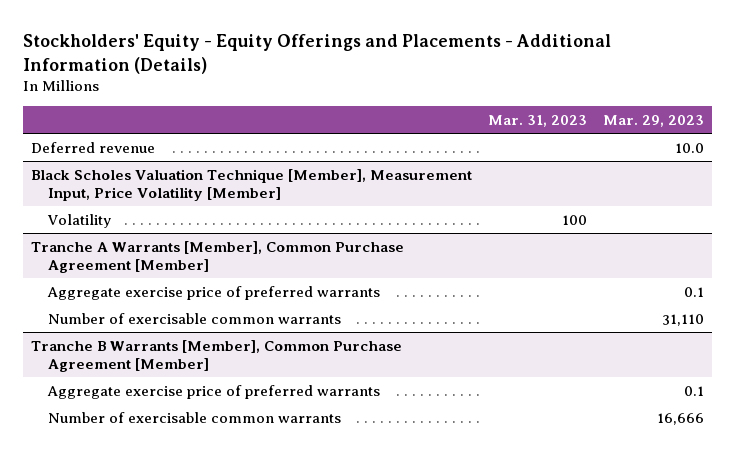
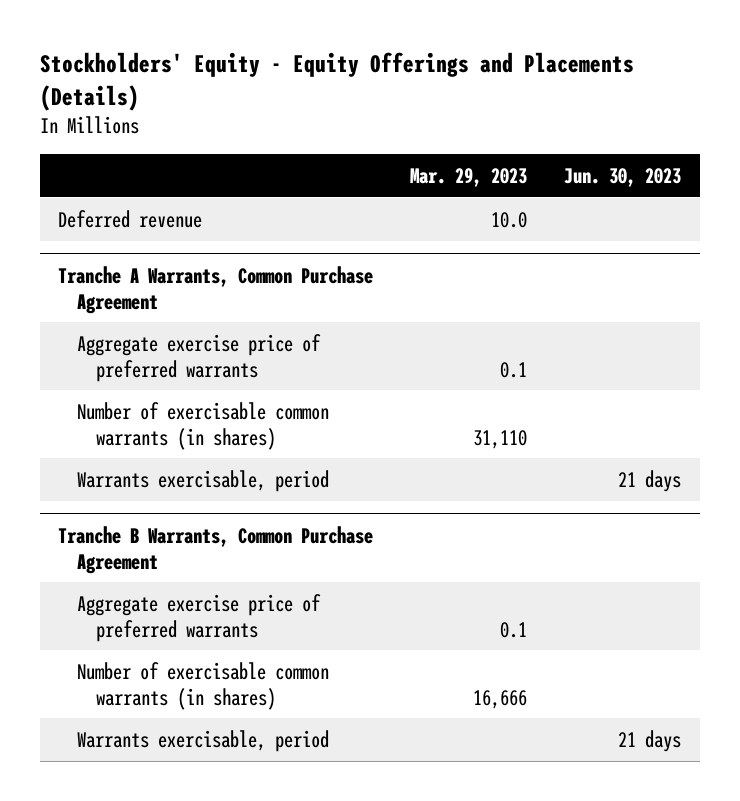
[23,33,612,74] Stockholders' Equity - Equity Offerings and Placements - Additional Information (Details) -> [39,52,634,112] Stockholders' Equity - Equity Offerings and Placements (Details)
[488,115,588,128] Mar. 31, 2023 -> none
none -> [564,167,682,187] Jun. 30, 2023
[31,168,473,201] Black Scholes Valuation Technique [Member], Measurement Input, Price Volatility [Member] -> none
[46,213,111,228] Volatility -> none
[31,240,405,273] Tranche A Warrants [Member], Common Purchase Agreement [Member] -> [58,265,374,314] Tranche A Warrants, Common Purchase Agreement
[47,312,341,324] Number of exercisable common warrants -> [77,401,330,450] Number of exercisable common warrants (in shares)
none -> [77,469,330,492] Warrants exercisable, period
[31,339,403,372] Tranche B Warrants [Member], Common Purchase Agreement [Member] -> [58,525,374,574] Tranche B Warrants, Common Purchase Agreement
[47,411,341,423] Number of exercisable common warrants -> [77,661,330,710] Number of exercisable common warrants (in shares)
none -> [77,729,330,752] Warrants exercisable, period

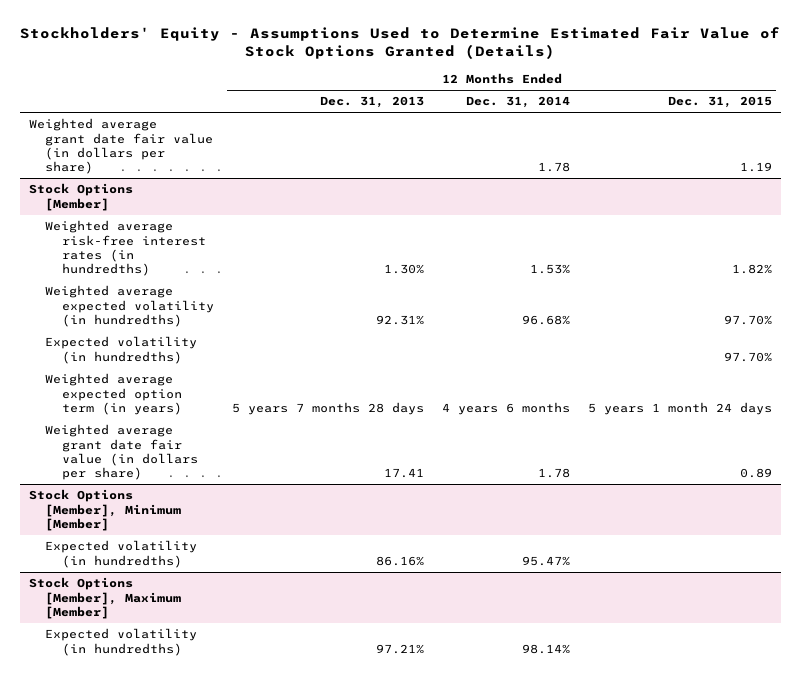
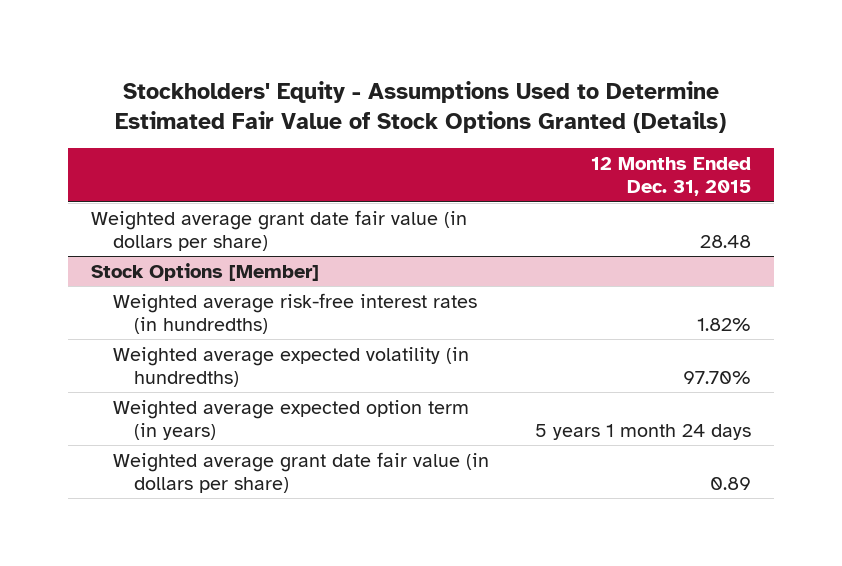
[319,96,424,109] Dec. 31, 2013 -> none
[465,96,570,109] Dec. 31, 2014 -> none
[739,162,772,173] 1.19 -> [699,234,751,248] 28.48
[45,336,198,364] Expected volatility (in hundredths) -> none
[28,489,182,531] Stock Options [Member], Minimum [Member] -> none
[45,540,198,568] Expected volatility (in hundredths) -> none
[28,577,182,619] Stock Options [Member], Maximum [Member] -> none
[45,628,198,656] Expected volatility (in hundredths) -> none

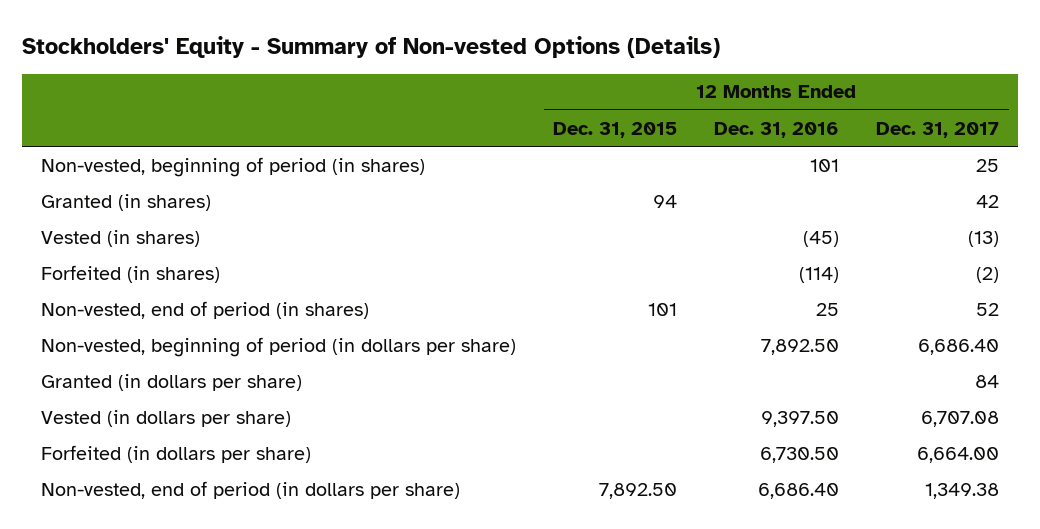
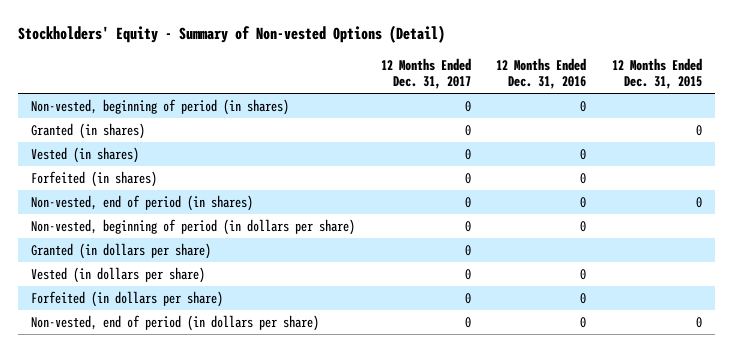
[22,35,721,58] Stockholders' Equity - Summary of Non-vested Options (Details) -> [18,25,446,44] Stockholders' Equity - Summary of Non-vested Options (Detail)
[810,158,840,172] 101 -> [580,100,587,112] 0
[976,158,1000,172] 25 -> [464,100,471,112] 0
[653,194,678,208] 94 -> [695,124,702,136] 0
[976,194,1000,208] 42 -> [464,124,471,136] 0
[803,230,840,247] (45) -> [580,148,587,160] 0
[968,230,1000,247] (13) -> [464,148,471,160] 0
[799,266,840,283] (114) -> [580,172,587,184] 0
[976,266,1000,283] (2) -> [464,172,471,184] 0
[648,302,678,316] 101 -> [695,196,702,208] 0
[816,302,840,316] 25 -> [580,196,587,208] 0
[976,302,1000,316] 52 -> [464,196,471,208] 0
[761,338,840,355] 7,892.50 -> [580,220,587,232] 0
[918,338,1000,355] 6,686.40 -> [464,220,471,232] 0
[975,374,1000,388] 84 -> [464,244,471,256] 0
[761,410,840,427] 9,397.50 -> [580,268,587,280] 0
[921,410,1000,427] 6,707.08 -> [464,268,471,280] 0
[760,446,840,463] 6,730.50 -> [580,292,587,304] 0
[917,446,1000,463] 6,664.00 -> [464,292,471,304] 0
[599,482,678,499] 7,892.50 -> [695,316,702,328] 0
[758,482,840,499] 6,686.40 -> [580,316,587,328] 0
[925,482,1000,499] 1,349.38 -> [464,316,471,328] 0

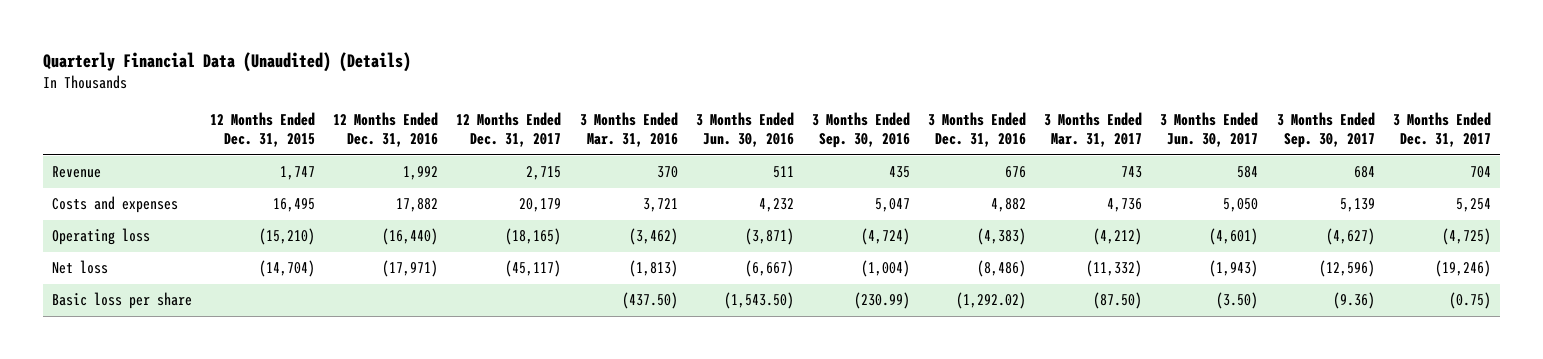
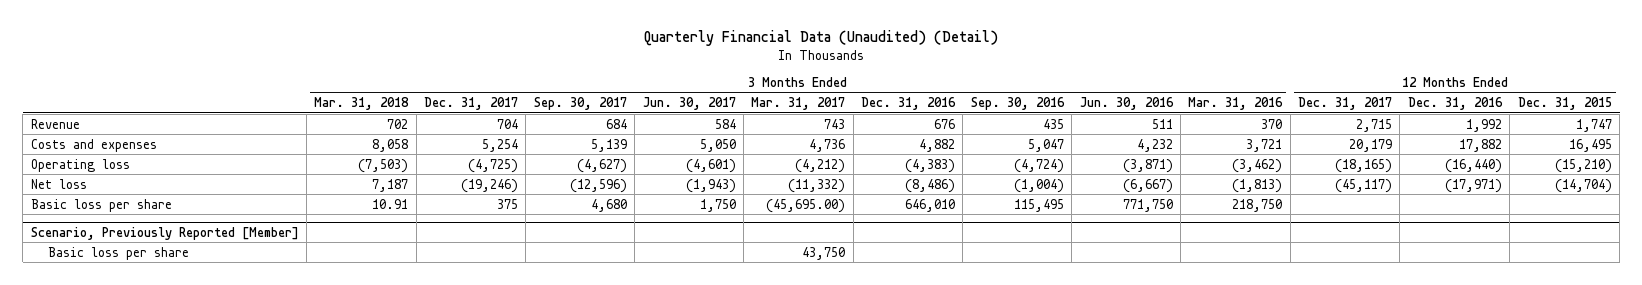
[42,52,411,73] Quarterly Financial Data (Unaudited) (Details) -> [644,30,999,47] Quarterly Financial Data (Unaudited) (Detail)
none -> [314,97,410,111] Mar. 31, 2018
[621,292,678,310] (437.50) -> [1232,198,1283,212] 218,750
[723,292,794,310] (1,543.50) -> [1122,198,1173,212] 771,750
[853,292,910,310] (230.99) -> [1013,198,1064,212] 115,495
[956,292,1027,310] (1,292.02) -> [905,198,956,212] 646,010
[1093,292,1143,310] (87.50) -> [766,198,846,213] (45,695.00)
[1216,292,1259,310] (3.50) -> [699,198,736,212] 1,750
[1332,292,1375,310] (9.36) -> [590,198,627,212] 4,680
[1448,292,1491,310] (0.75) -> [497,198,519,209] 375
none -> [30,226,299,240] Scenario, Previously Reported [Member]
none -> [47,246,189,260] Basic loss per share

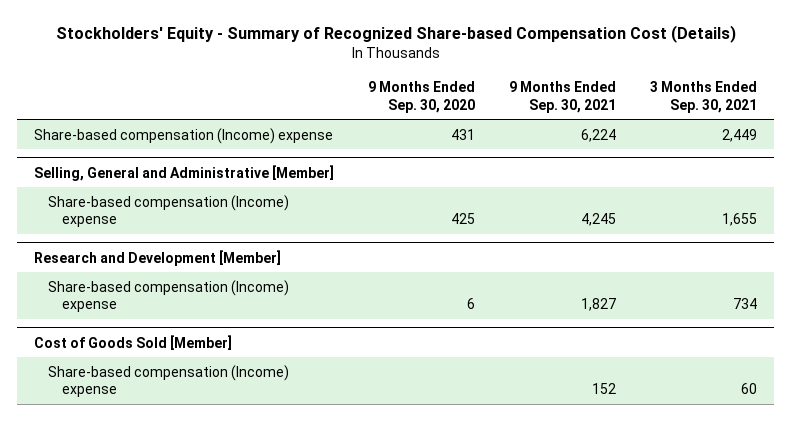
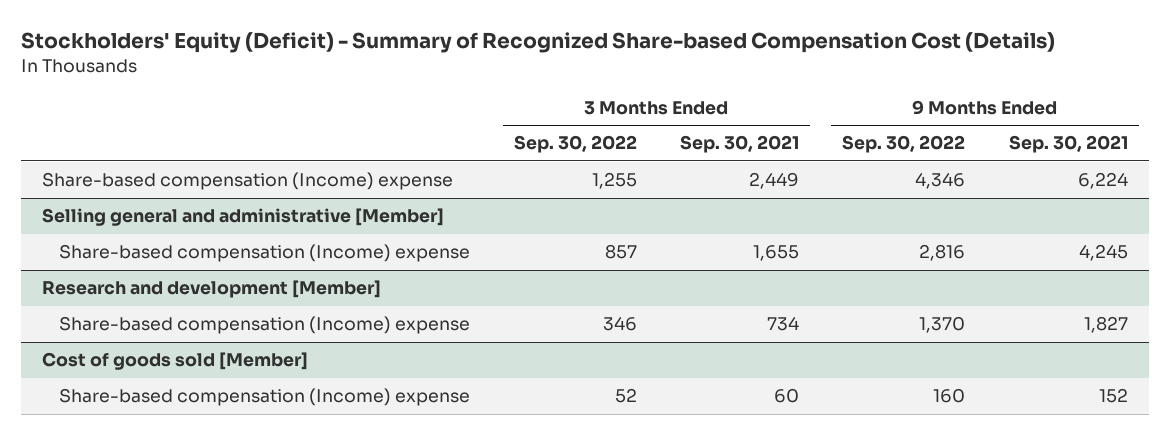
[55,24,736,43] Stockholders' Equity - Summary of Recognized Share-based Compensation Cost (Details) -> [20,31,1055,53] Stockholders' Equity (Deficit) - Summary of Recognized Share-based Compensation Cost (Details)
[368,80,476,113] 9 Months Ended Sep. 30, 2020 -> none
none -> [513,135,637,154] Sep. 30, 2022
none -> [842,135,966,154] Sep. 30, 2022
[34,164,335,181] Selling, General and Administrative [Member] -> [42,208,445,227] Selling general and administrative [Member]
[34,249,282,266] Research and Development [Member] -> [42,280,382,299] Research and development [Member]
[34,334,233,350] Cost of Goods Sold [Member] -> [42,352,309,371] Cost of goods sold [Member]

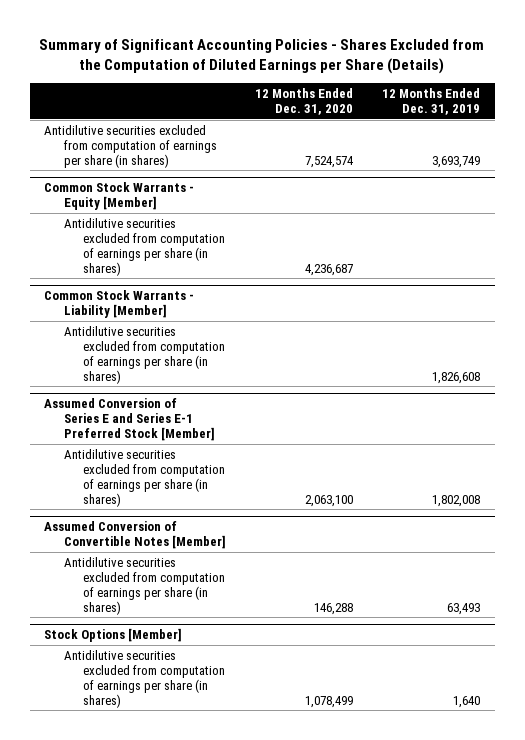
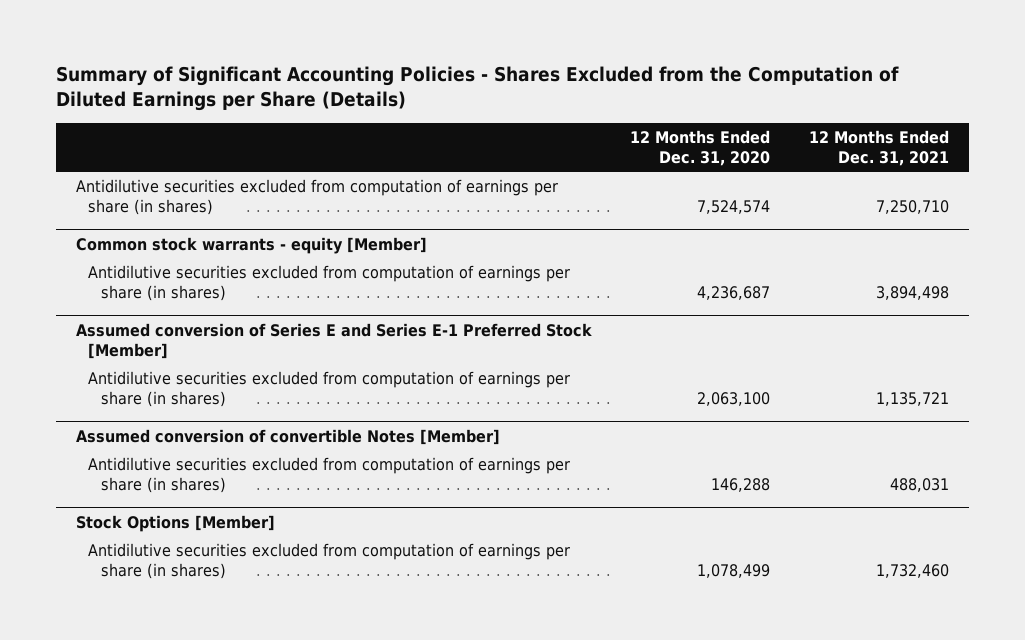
[382,88,481,116] 12 Months Ended Dec. 31, 2019 -> none
none -> [809,129,950,166] 12 Months Ended Dec. 31, 2021
[44,182,195,211] Common Stock Warrants - Equity [Member] -> [75,237,427,255] Common stock warrants - equity [Member]
[44,290,195,319] Common Stock Warrants - Liability [Member] -> none
[63,325,226,384] Antidilutive securities excluded from computation of earnings per share (in shares) -> none
[44,398,215,442] Assumed Conversion of Series E and Series E-1 Preferred Stock [Member] -> [75,323,592,359] Assumed conversion of Series E and Series E-1 Preferred Stock [Member]
[44,521,226,550] Assumed Conversion of Convertible Notes [Member] -> [75,429,500,446] Assumed conversion of convertible Notes [Member]

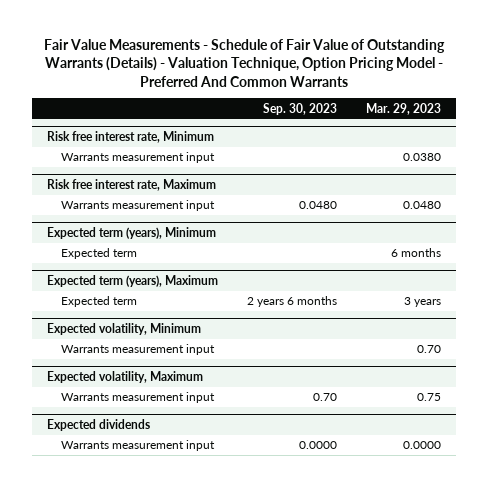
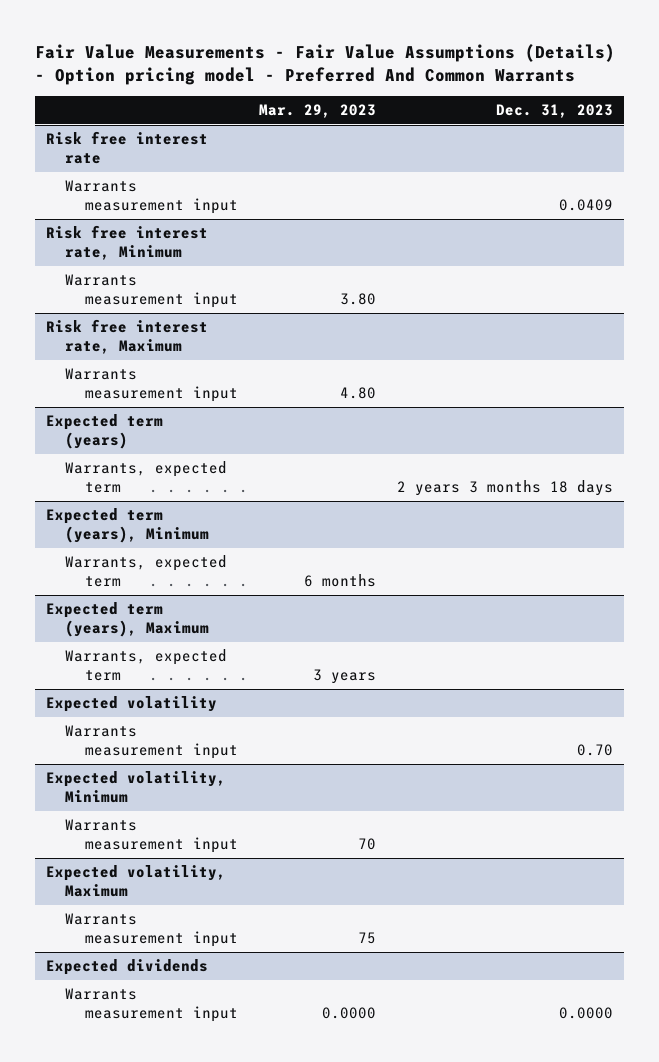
[43,39,445,87] Fair Value Measurements - Schedule of Fair Value of Outstanding Warrants (Details) - Valuation Technique, Option Pricing Model - Preferred And Common Warrants -> [35,44,616,86] Fair Value Measurements - Fair Value Assumptions (Details) - Option pricing model - Preferred And Common Warrants
[262,102,337,115] Sep. 30, 2023 -> none
none -> [496,104,614,119] Dec. 31, 2023
none -> [45,131,208,164] Risk free interest rate
none -> [65,180,238,214] Warrants measurement input
[403,153,442,162] 0.0380 -> [340,292,377,305] 3.80
[403,201,442,210] 0.0480 -> [340,386,377,399] 4.80
none -> [45,414,163,449] Expected term (years)
none -> [65,461,228,493] Warrants, expected term
[60,248,137,260] Expected term -> [65,555,228,587] Warrants, expected term
[60,296,137,308] Expected term -> [65,649,228,681] Warrants, expected term
none -> [45,696,217,713] Expected volatility
none -> [65,725,238,759] Warrants measurement input
[417,345,442,354] 0.70 -> [358,837,377,850] 70
[417,393,442,402] 0.75 -> [358,931,377,944] 75

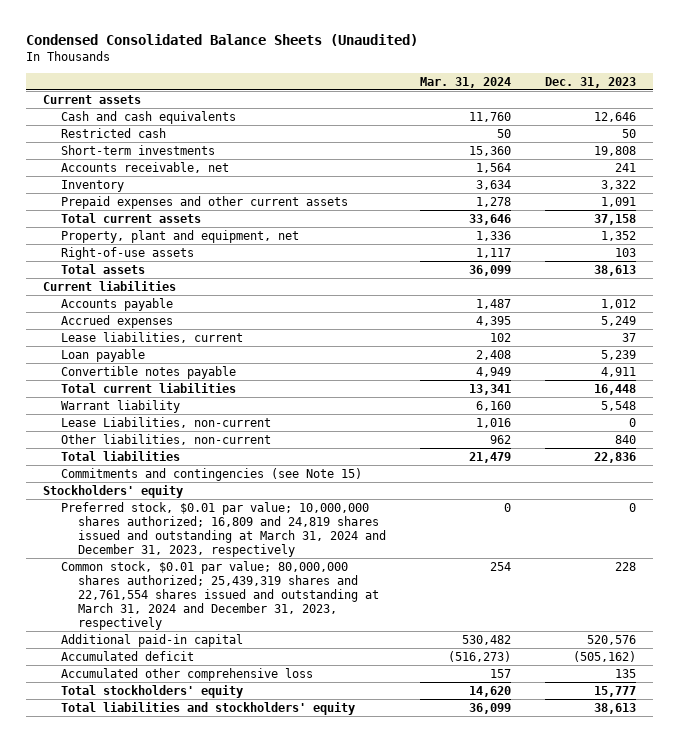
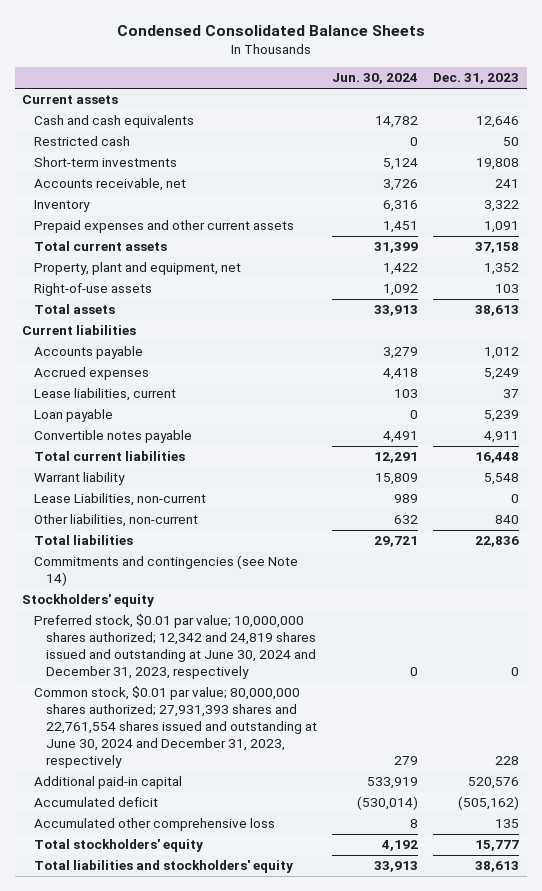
[26,33,419,46] Condensed Consolidated Balance Sheets (Unaudited) -> [116,24,425,36] Condensed Consolidated Balance Sheets
[420,76,512,88] Mar. 31, 2024 -> none
none -> [331,73,418,85] Jun. 30, 2024
[60,467,362,481] Commitments and contingencies (see Note 15) -> [33,555,298,587] Commitments and contingencies (see Note 14)
[60,501,387,557] Preferred stock, $0.01 par value; 10,000,000 shares authorized; 16,809 and 24,819 shares issued and outstanding at March 31, 2024 and December 31, 2023, respectively -> [33,614,316,680] Preferred stock, $0.01 par value; 10,000,000 shares authorized; 12,342 and 24,819 shares issued and outstanding at June 30, 2024 and December 31, 2023, respectively
[60,560,380,630] Common stock, $0.01 par value; 80,000,000 shares authorized; 25,439,319 shares and 22,761,554 shares issued and outstanding at March 31, 2024 and December 31, 2023, respectively -> [33,686,317,769] Common stock, $0.01 par value; 80,000,000 shares authorized; 27,931,393 shares and 22,761,554 shares issued and outstanding at June 30, 2024 and December 31, 2023, respectively

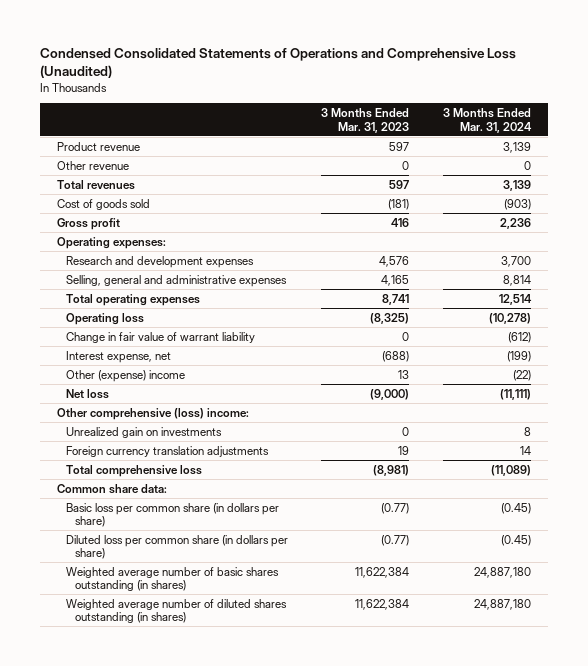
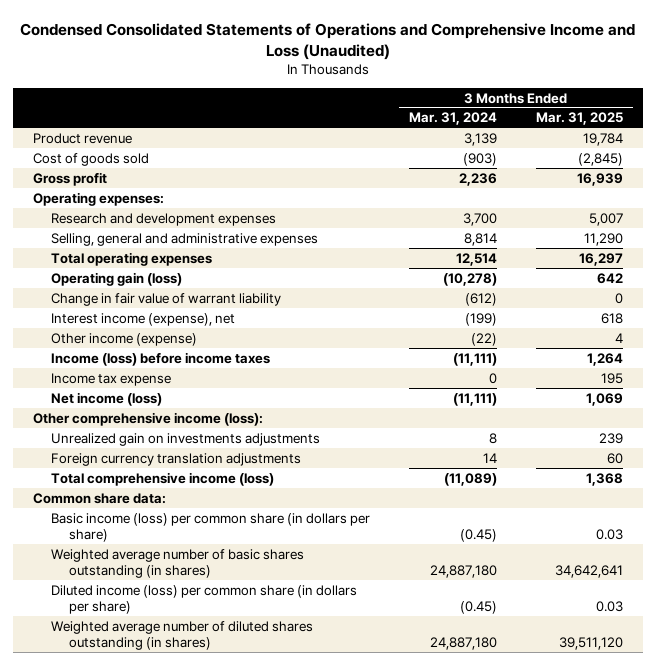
[39,47,516,78] Condensed Consolidated Statements of Operations and Comprehensive Loss (Unaudited) -> [20,22,636,60] Condensed Consolidated Statements of Operations and Comprehensive Income and Loss (Unaudited)
[321,107,410,133] 3 Months Ended Mar. 31, 2023 -> none
none -> [536,112,624,126] Mar. 31, 2025
[56,160,129,170] Other revenue -> none
[56,179,135,190] Total revenues -> none
[65,312,144,325] Operating loss -> [50,271,182,286] Operating gain (loss)
[65,350,171,363] Interest expense, net -> [50,312,235,326] Interest income (expense), net
[65,369,185,382] Other (expense) income -> [50,332,197,346] Other income (expense)
none -> [50,351,270,366] Income (loss) before income taxes
none -> [50,372,171,386] Income tax expense
[65,388,109,399] Net loss -> [50,391,162,406] Net income (loss)
[56,407,249,420] Other comprehensive (loss) income: -> [32,411,263,426] Other comprehensive income (loss):
[65,426,222,438] Unrealized gain on investments -> [50,432,320,446] Unrealized gain on investments adjustments
[65,464,202,477] Total comprehensive loss -> [50,471,274,486] Total comprehensive income (loss)
[65,534,288,560] Diluted loss per common share (in dollars per share) -> none
[65,502,279,528] Basic loss per common share (in dollars per share) -> [50,512,370,542] Basic income (loss) per common share (in dollars per share)
none -> [50,584,357,614] Diluted income (loss) per common share (in dollars per share)

